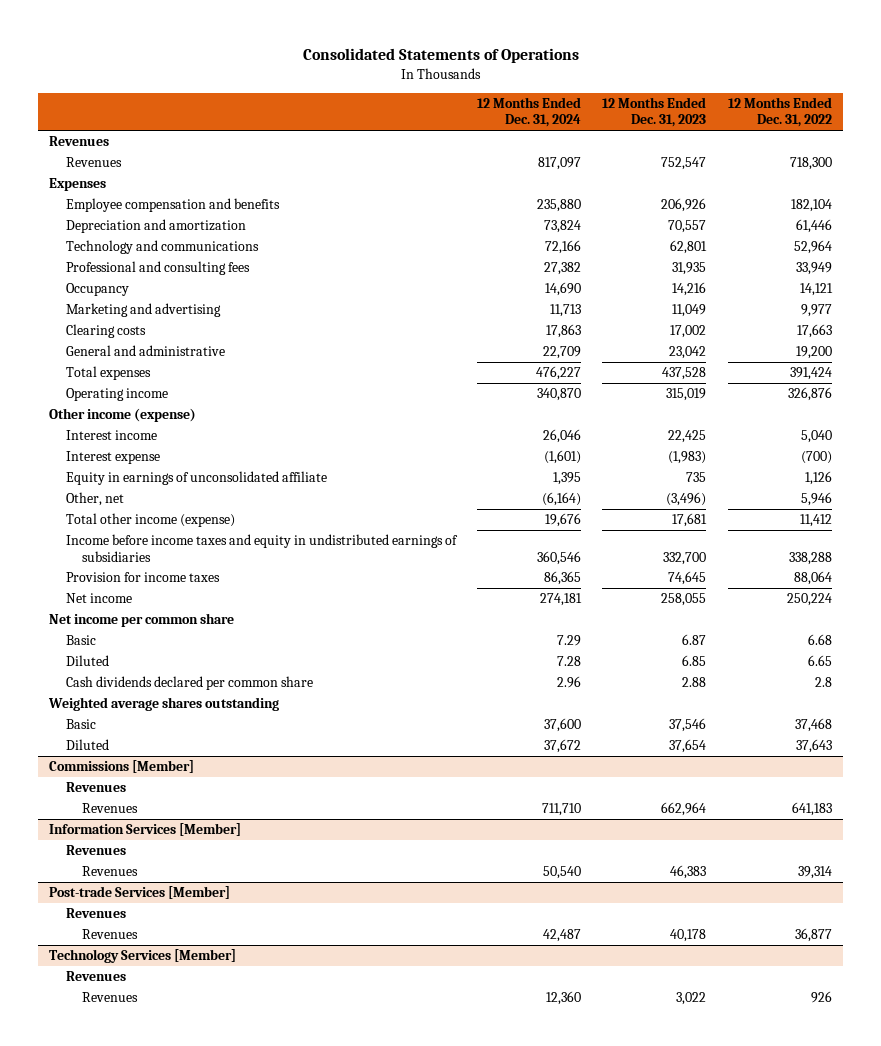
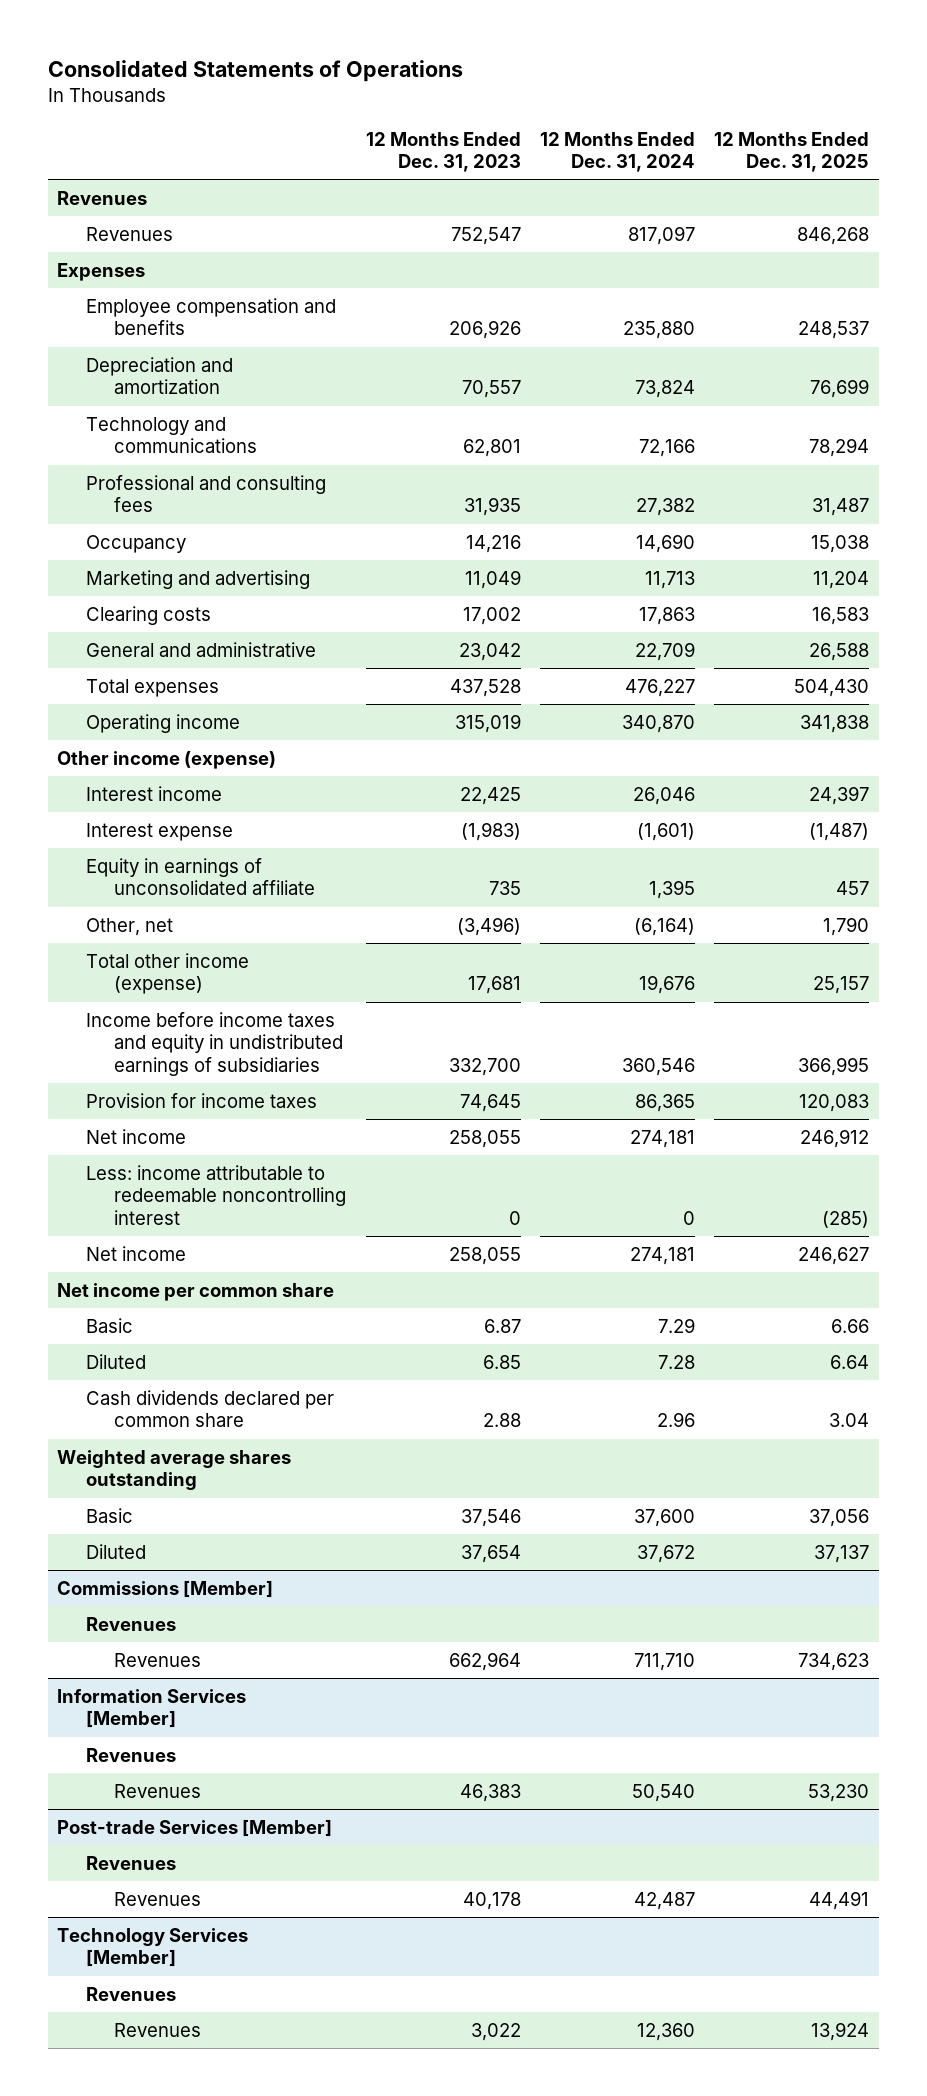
[727,96,832,128] 12 Months Ended Dec. 31, 2022 -> none
none -> [714,131,870,173] 12 Months Ended Dec. 31, 2025
none -> [85,1164,347,1225] Less: income attributable to redeemable noncontrolling interest
none -> [85,1245,186,1261] Net income

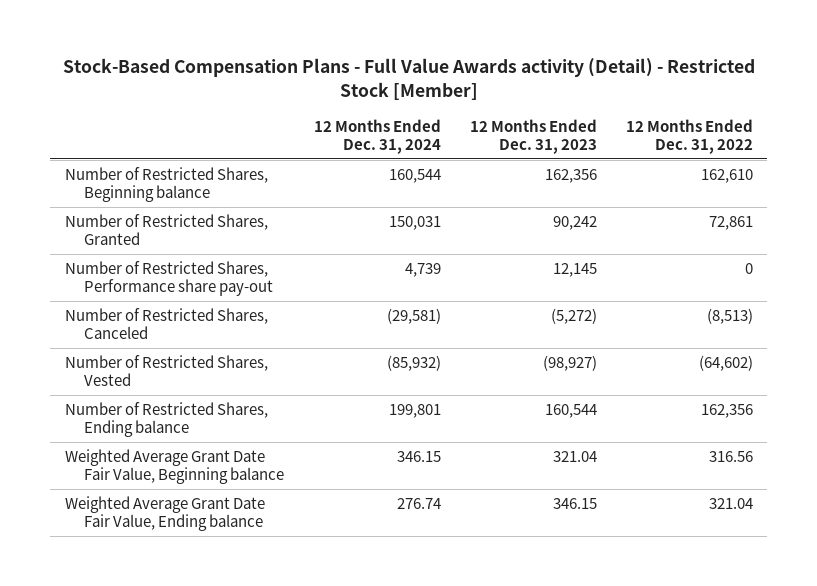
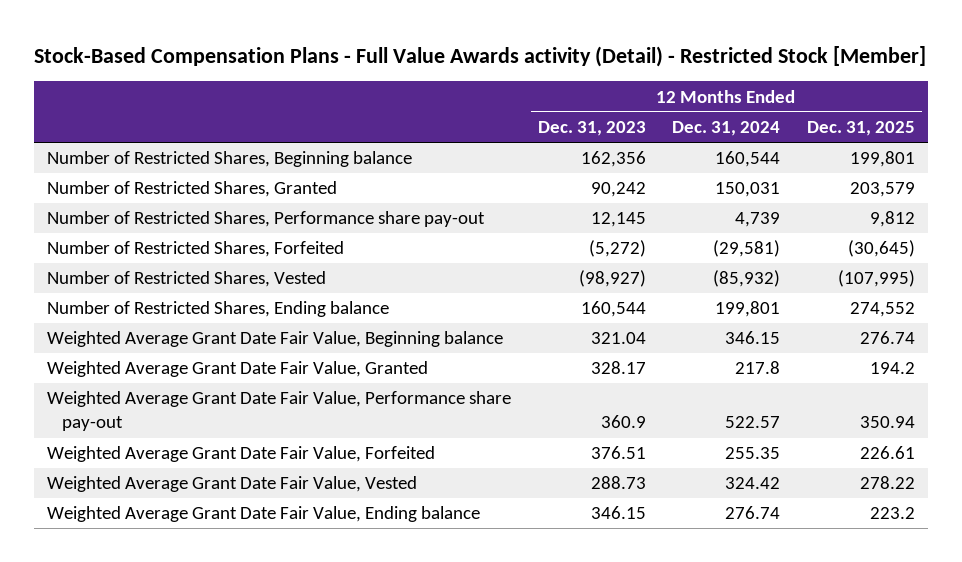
[625,118,753,154] 12 Months Ended Dec. 31, 2022 -> none
none -> [806,121,915,137] Dec. 31, 2025
[64,308,268,339] Number of Restricted Shares, Canceled -> [46,241,344,258] Number of Restricted Shares, Forfeited
none -> [46,361,428,378] Weighted Average Grant Date Fair Value, Granted
none -> [46,391,511,432] Weighted Average Grant Date Fair Value, Performance share pay-out
none -> [46,446,435,463] Weighted Average Grant Date Fair Value, Forfeited
none -> [46,476,417,493] Weighted Average Grant Date Fair Value, Vested

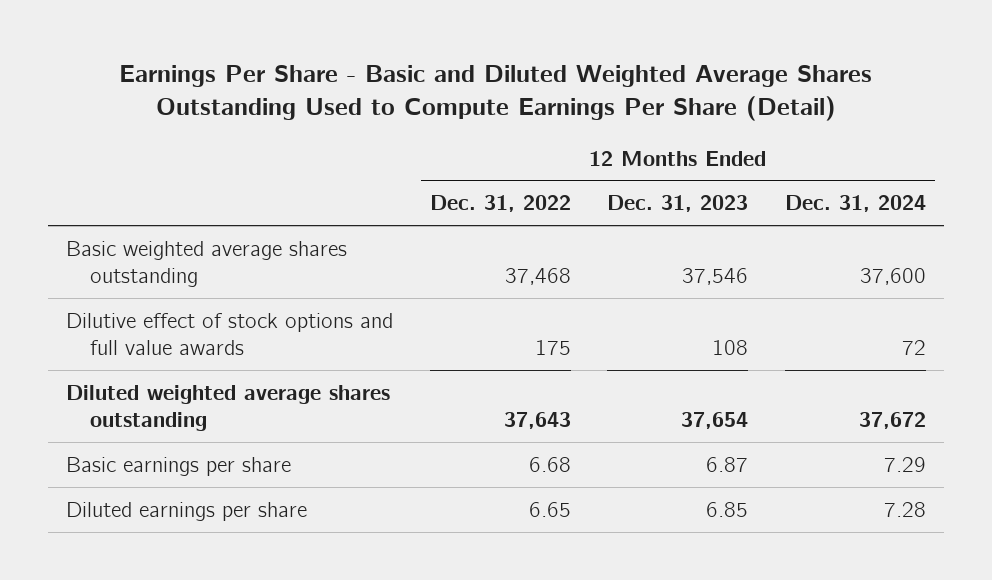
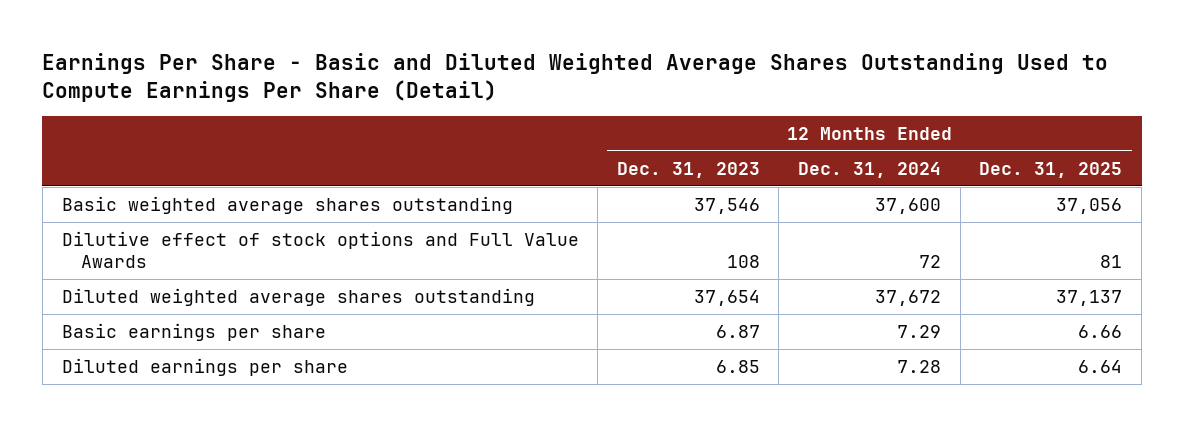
[429,195,571,213] Dec. 31, 2022 -> none
none -> [979,161,1123,178] Dec. 31, 2025
[66,312,394,356] Dilutive effect of stock options and full value awards -> [61,231,579,268] Dilutive effect of stock options and Full Value Awards

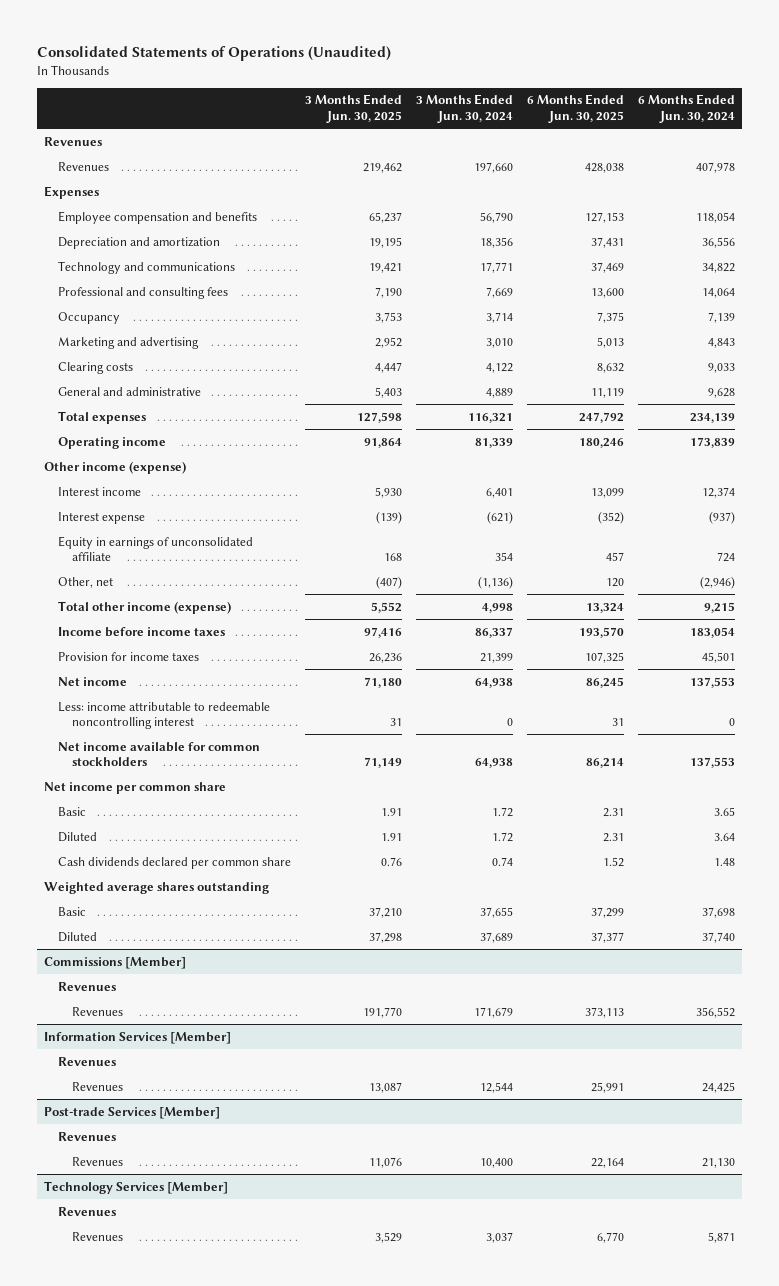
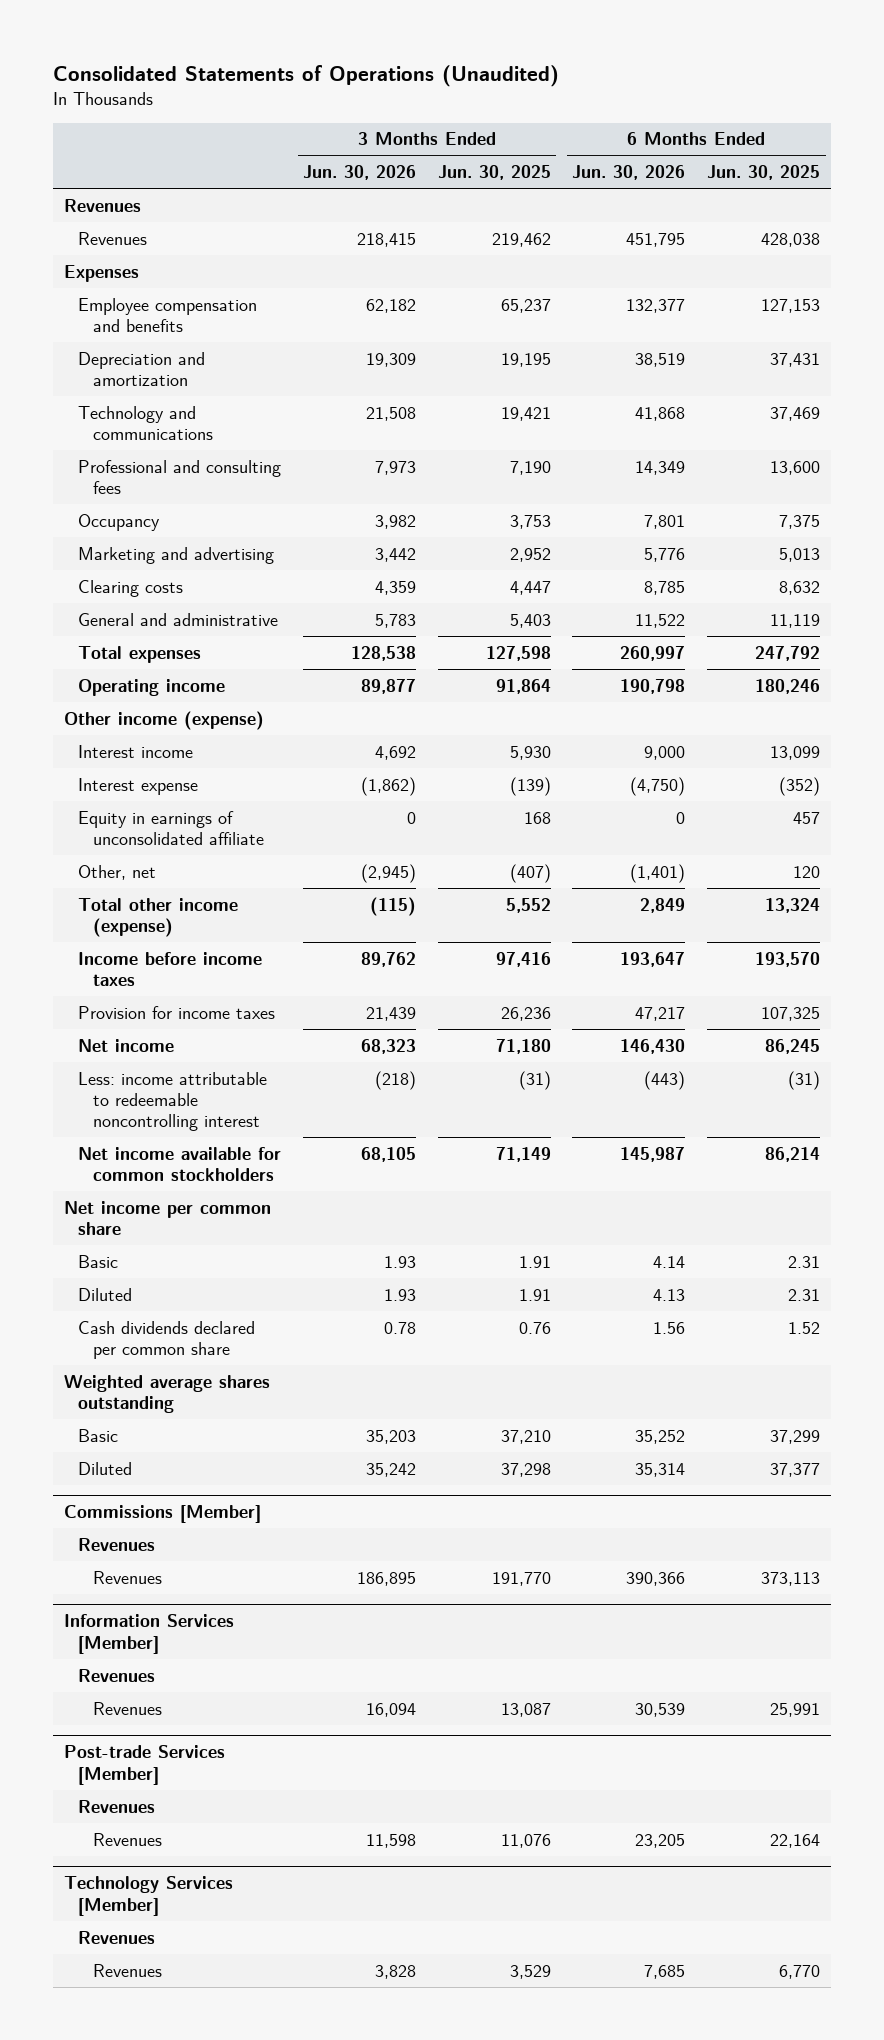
[416,94,514,124] 3 Months Ended Jun. 30, 2024 -> none
[638,94,736,124] 6 Months Ended Jun. 30, 2024 -> none
none -> [302,165,416,181] Jun. 30, 2026
none -> [572,165,686,181] Jun. 30, 2026
[390,718,403,727] 31 -> [518,1070,551,1090] (31)
[612,718,625,727] 31 -> [788,1070,821,1090] (31)

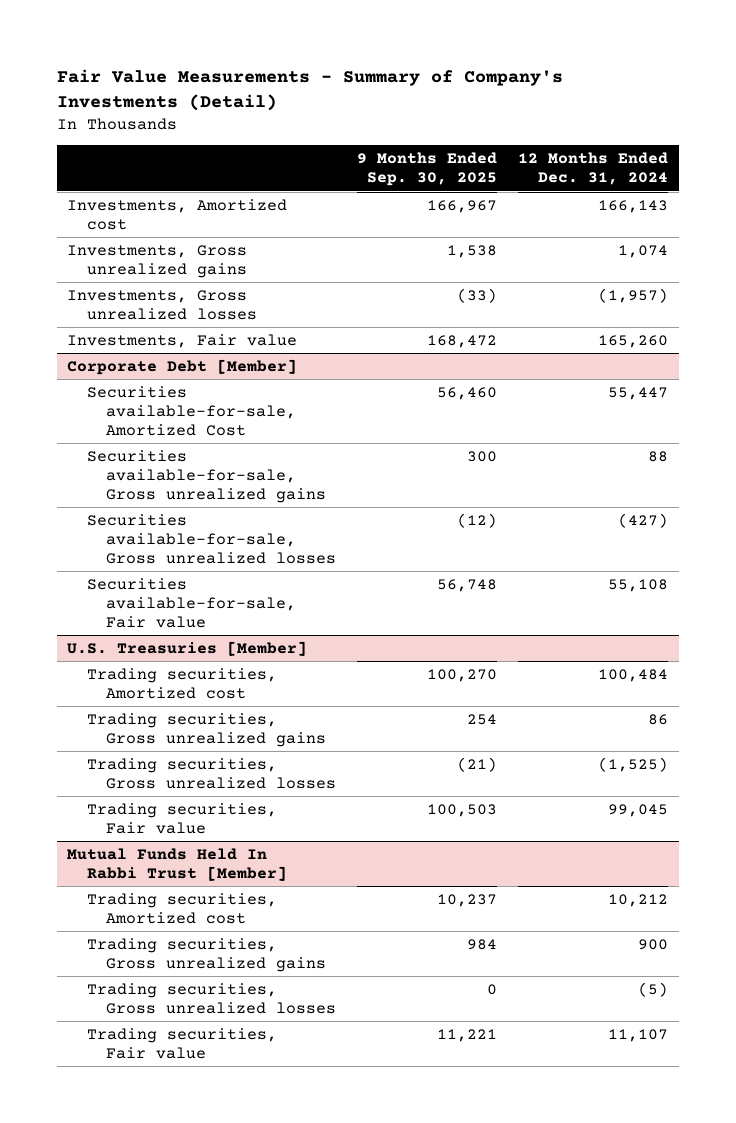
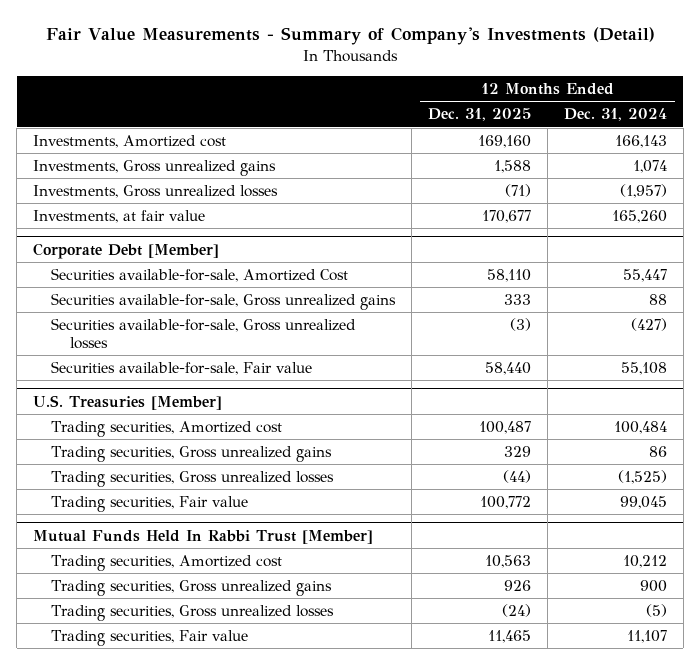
[357,152,498,187] 9 Months Ended Sep. 30, 2025 -> none
none -> [428,108,532,122] Dec. 31, 2025
[67,333,298,348] Investments, Fair value -> [32,209,205,223] Investments, at fair value

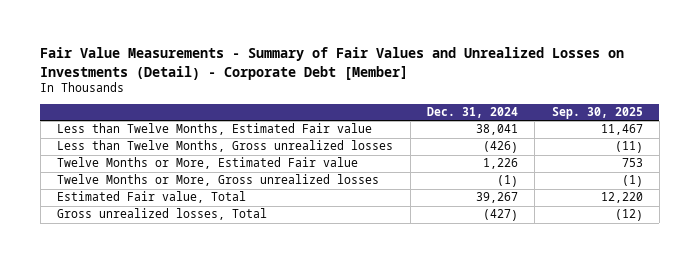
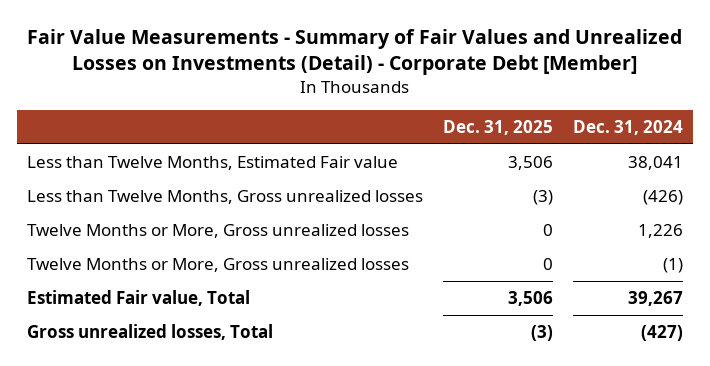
[551,107,643,120] Sep. 30, 2025 -> none
none -> [443,119,554,135] Dec. 31, 2025
[57,157,359,170] Twelve Months or More, Estimated Fair value -> [27,223,410,238] Twelve Months or More, Gross unrealized losses

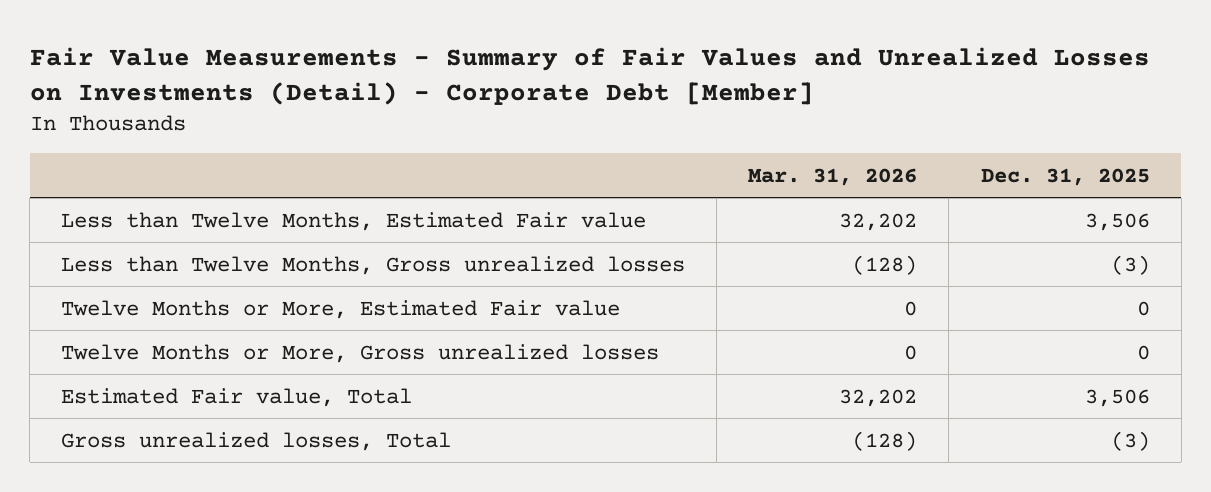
[573,119,684,135] Dec. 31, 2024 -> none
none -> [748,167,918,186] Mar. 31, 2026
[27,223,410,238] Twelve Months or More, Gross unrealized losses -> [61,299,621,319] Twelve Months or More, Estimated Fair value

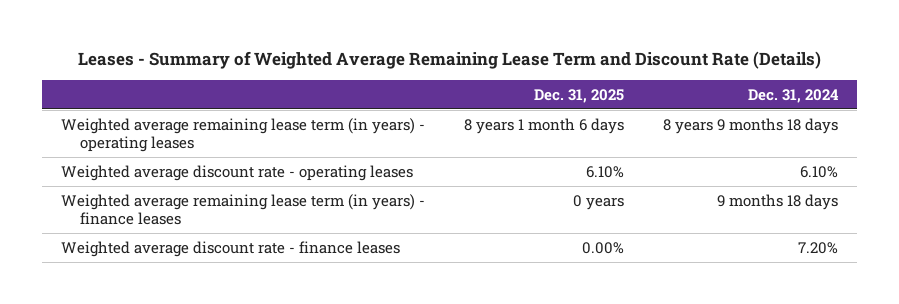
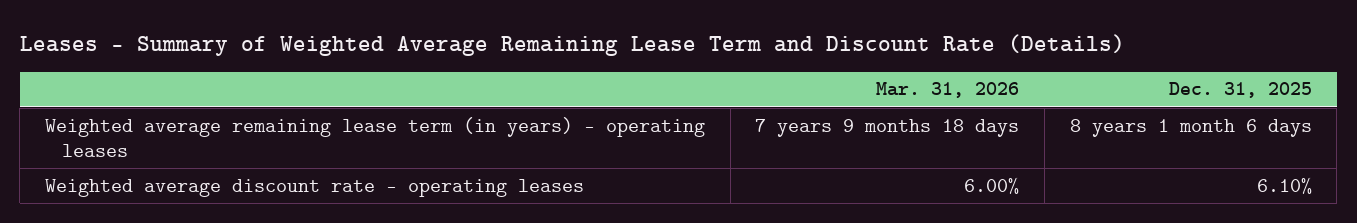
[747,88,839,103] Dec. 31, 2024 -> none
none -> [876,82,1020,99] Mar. 31, 2026
[61,193,426,226] Weighted average remaining lease term (in years) - finance leases -> none
[61,240,401,257] Weighted average discount rate - finance leases -> none

